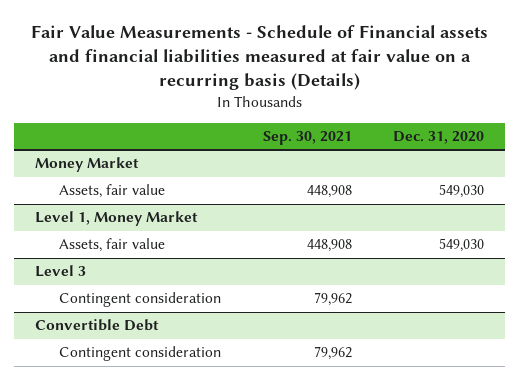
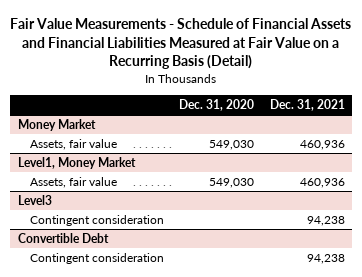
[30,25,488,91] Fair Value Measurements - Schedule of Financial assets and financial liabilities measured at fair value on a recurring basis (Details) -> [10,17,352,70] Fair Value Measurements - Schedule of Financial Assets and Financial Liabilities Measured at Fair Value on a Recurring Basis (Detail)
[262,130,352,145] Sep. 30, 2021 -> none
none -> [269,98,345,111] Dec. 31, 2021
[35,211,199,227] Level 1, Money Market -> [17,157,136,170] Level1, Money Market
[35,265,87,278] Level 3 -> [17,195,52,206] Level3

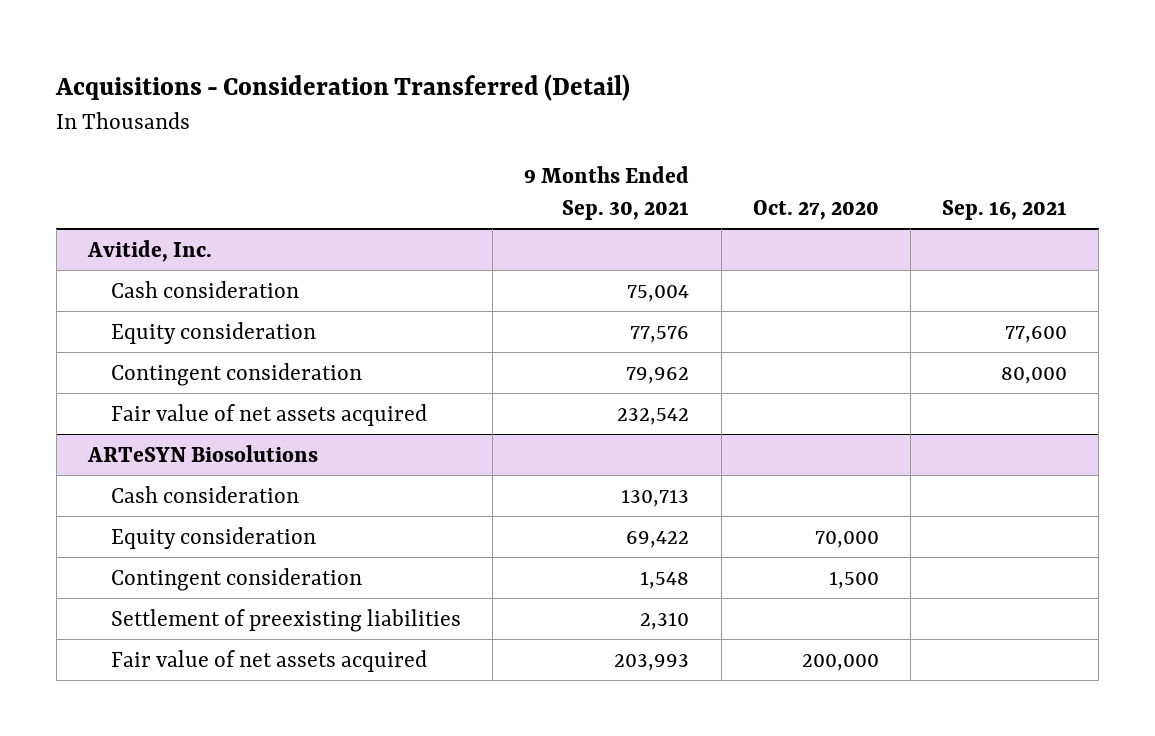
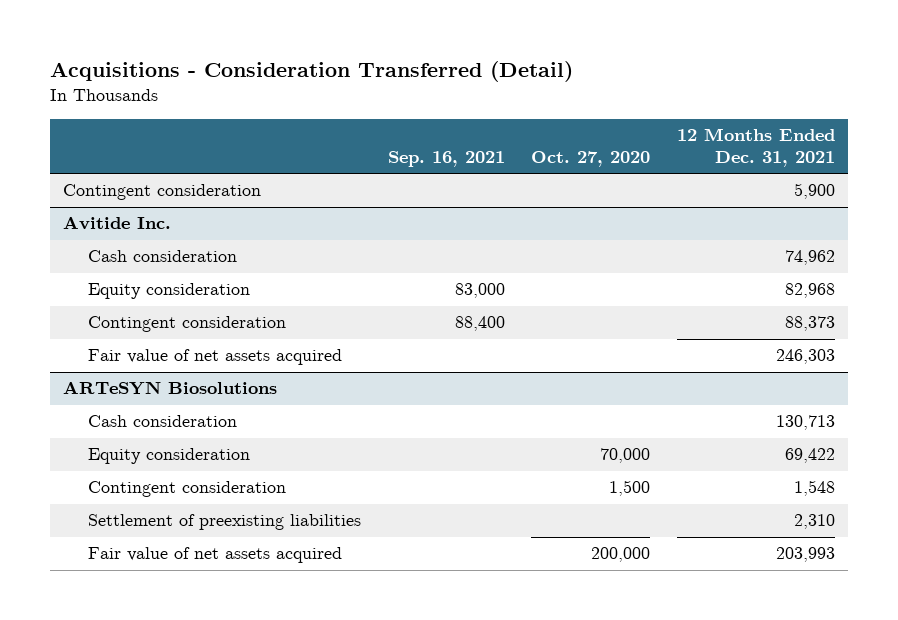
[524,165,690,220] 9 Months Ended Sep. 30, 2021 -> none
none -> [676,128,835,167] 12 Months Ended Dec. 31, 2021
none -> [62,184,261,201] Contingent consideration
[86,239,212,262] Avitide, Inc. -> [62,216,171,231] Avitide Inc.
[1005,325,1068,343] 77,600 -> [454,283,505,299] 83,000
[1001,366,1068,384] 80,000 -> [454,316,505,332] 88,400

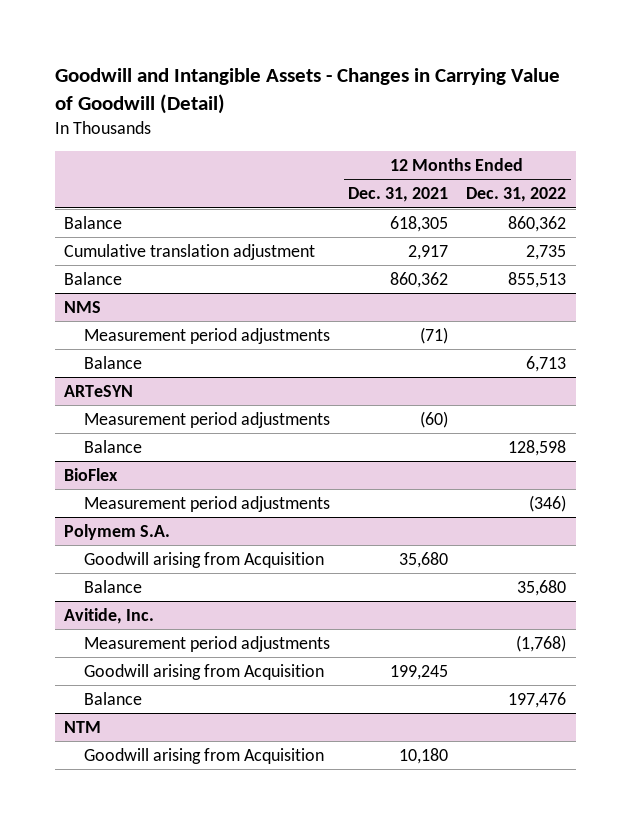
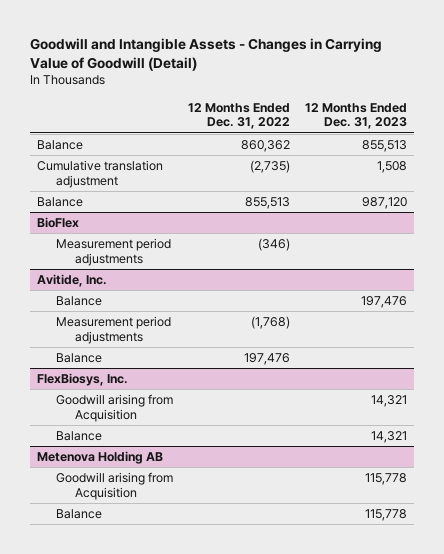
[348,187,449,203] Dec. 31, 2021 -> none
none -> [304,102,407,130] 12 Months Ended Dec. 31, 2023
[526,244,567,260] 2,735 -> [249,160,290,174] (2,735)
[63,300,101,313] NMS -> none
[83,327,330,344] Measurement period adjustments -> none
[83,355,142,369] Balance -> none
[63,384,133,397] ARTeSYN -> none
[83,411,330,428] Measurement period adjustments -> none
[83,439,142,453] Balance -> none
[63,523,170,540] Polymem S.A. -> none
[83,551,324,568] Goodwill arising from Acquisition -> none
[83,579,142,593] Balance -> none
none -> [56,296,103,307] Balance
[83,663,324,680] Goodwill arising from Acquisition -> none
[63,720,101,733] NTM -> none
[83,747,324,764] Goodwill arising from Acquisition -> none
none -> [36,373,128,387] FlexBiosys, Inc.
none -> [56,394,174,422] Goodwill arising from Acquisition
none -> [56,431,103,442] Balance
none -> [36,451,163,465] Metenova Holding AB
none -> [56,472,174,500] Goodwill arising from Acquisition
none -> [56,509,103,520] Balance

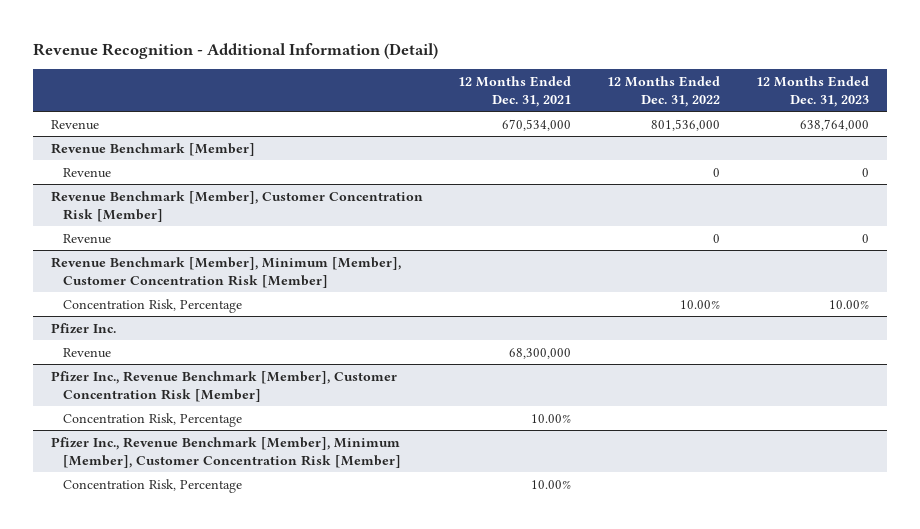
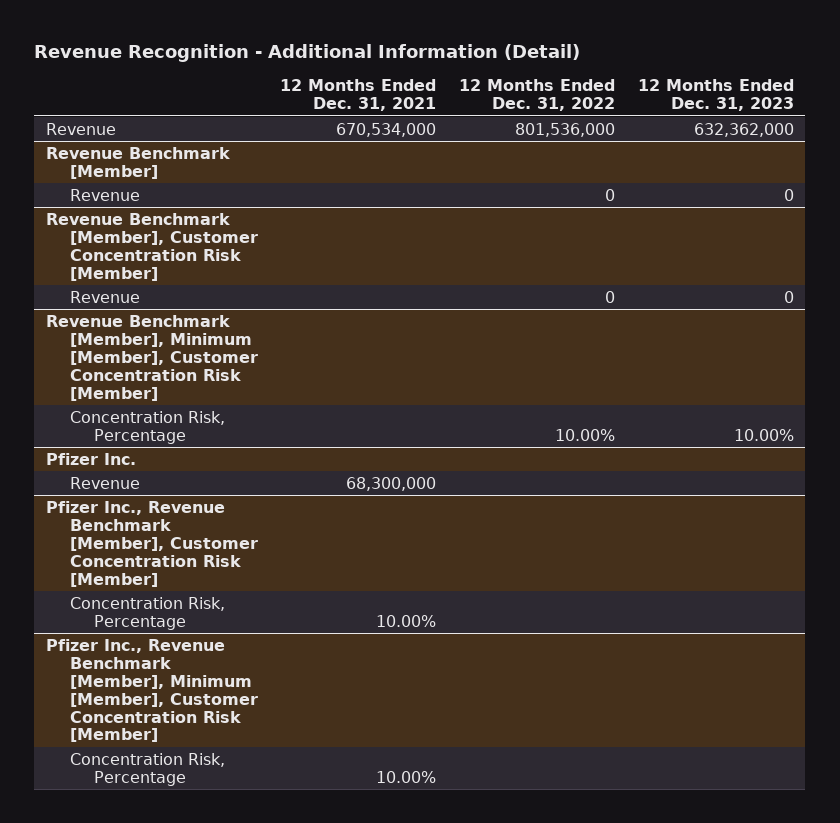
[800,118,870,131] 638,764,000 -> [694,122,795,137] 632,362,000

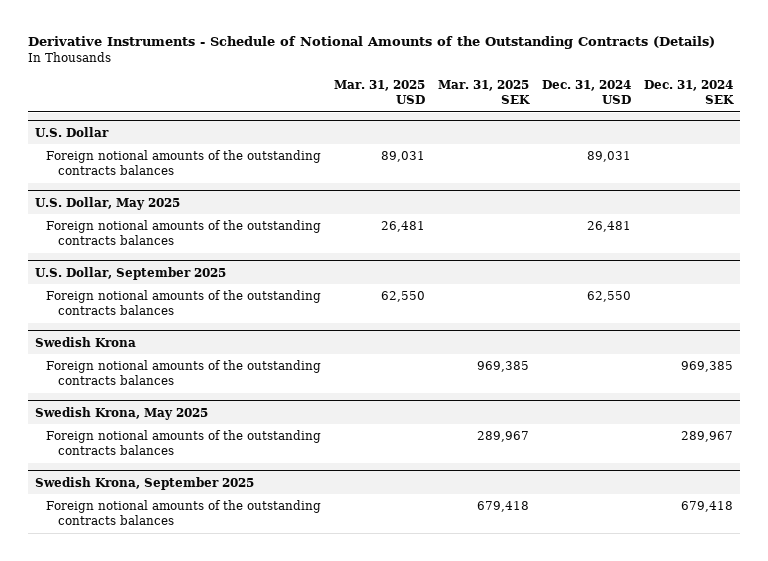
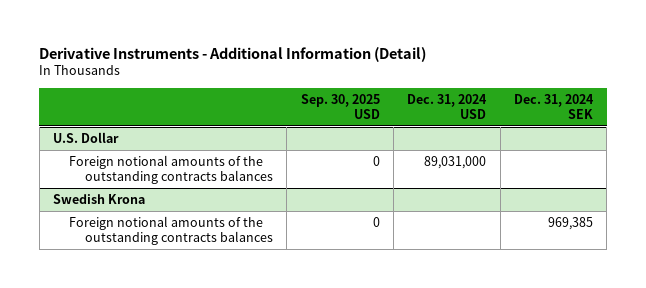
[28,36,716,50] Derivative Instruments - Schedule of Notional Amounts of the Outstanding Contracts (Details) -> [39,46,427,62] Derivative Instruments - Additional Information (Detail)
[334,80,426,105] Mar. 31, 2025 USD -> none
[438,80,531,105] Mar. 31, 2025 SEK -> none
none -> [300,93,380,119] Sep. 30, 2025 USD
[34,196,180,210] U.S. Dollar, May 2025 -> none
[46,220,322,246] Foreign notional amounts of the outstanding contracts balances -> none
[34,266,226,280] U.S. Dollar, September 2025 -> none
[46,290,322,316] Foreign notional amounts of the outstanding contracts balances -> none
[587,151,632,163] 89,031 -> [424,155,487,169] 89,031,000
[34,406,208,420] Swedish Krona, May 2025 -> none
[46,430,322,456] Foreign notional amounts of the outstanding contracts balances -> none
[34,476,254,490] Swedish Krona, September 2025 -> none
[46,500,322,526] Foreign notional amounts of the outstanding contracts balances -> none

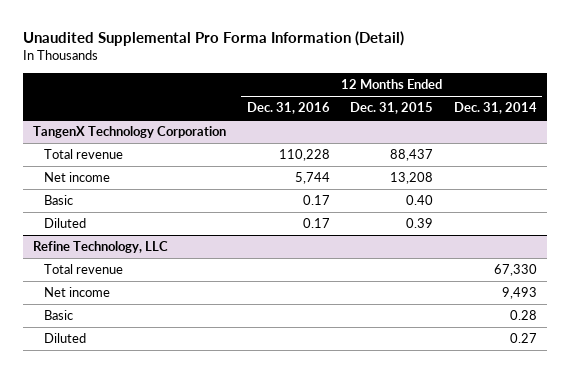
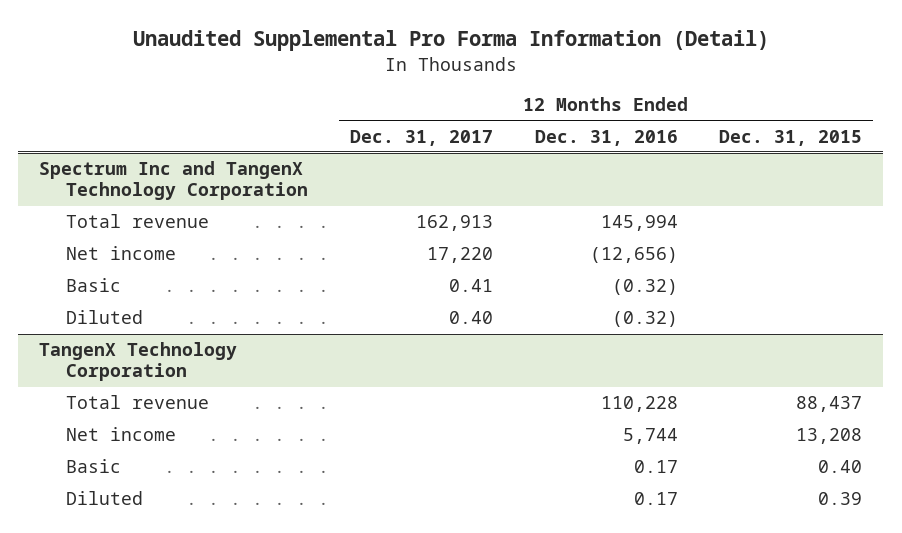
[453,102,537,115] Dec. 31, 2014 -> none
none -> [349,129,493,146] Dec. 31, 2017
none -> [39,161,308,201] Spectrum Inc and TangenX Technology Corporation
none -> [65,214,209,229] Total revenue
none -> [65,246,176,261] Net income
none -> [65,278,121,293] Basic
none -> [65,310,143,325] Diluted
[33,241,169,254] Refine Technology, LLC -> none
[43,264,123,275] Total revenue -> none
[43,287,110,298] Net income -> none
[43,310,73,321] Basic -> none
[43,333,86,344] Diluted -> none

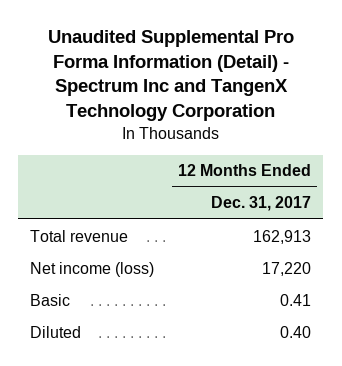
[132,30,769,52] Unaudited Supplemental Pro Forma Information (Detail) -> [47,29,294,122] Unaudited Supplemental Pro Forma Information (Detail) - Spectrum Inc and TangenX Technology Corporation
[534,129,678,146] Dec. 31, 2016 -> none
[719,129,863,146] Dec. 31, 2015 -> none
[39,161,308,201] Spectrum Inc and TangenX Technology Corporation -> none
[65,246,176,261] Net income -> [30,261,155,277] Net income (loss)
[39,342,238,382] TangenX Technology Corporation -> none
[65,395,209,410] Total revenue -> none
[65,427,176,442] Net income -> none
[65,459,121,474] Basic -> none
[65,491,143,506] Diluted -> none

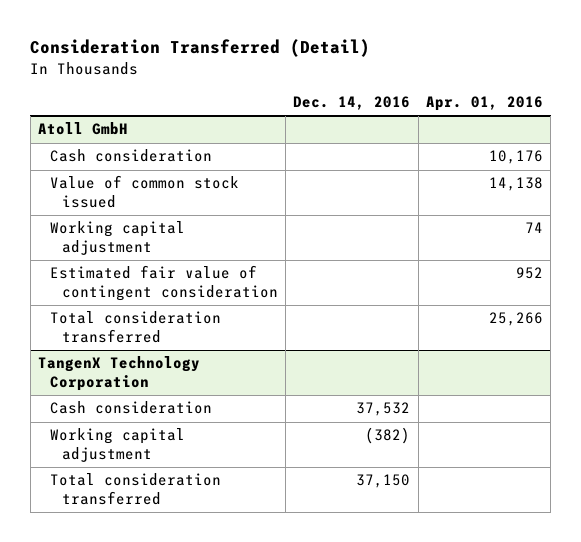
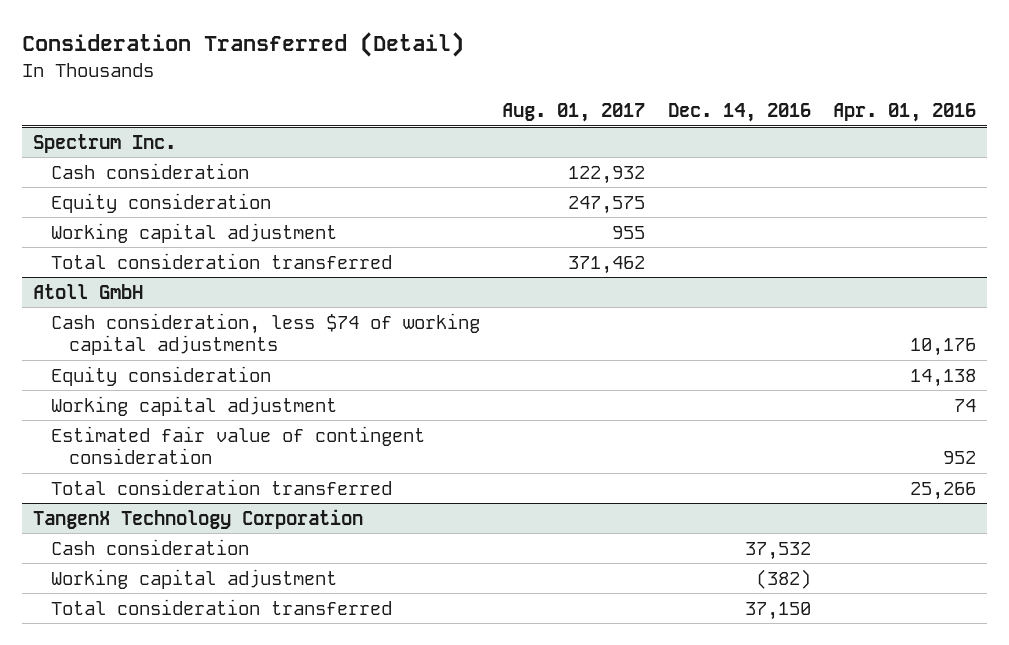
none -> [502,103,646,123] Aug. 01, 2017
none -> [33,133,177,153] Spectrum Inc.
none -> [51,162,250,179] Cash consideration
none -> [51,192,272,213] Equity consideration
none -> [51,222,338,243] Working capital adjustment
none -> [51,252,393,269] Total consideration transferred
[49,149,212,163] Cash consideration -> [51,312,481,356] Cash consideration, less $74 of working capital adjustments
[49,175,239,209] Value of common stock issued -> [51,365,272,386] Equity consideration

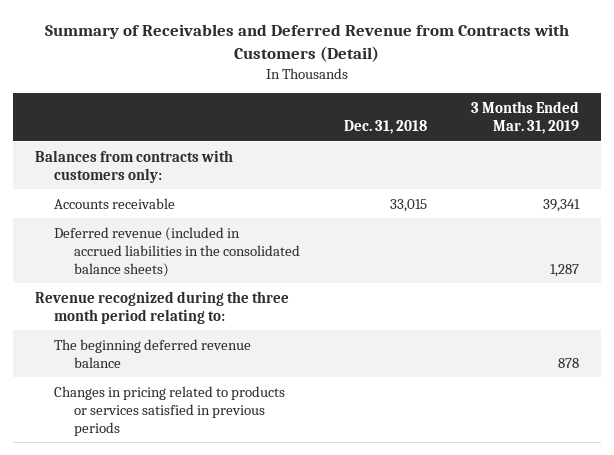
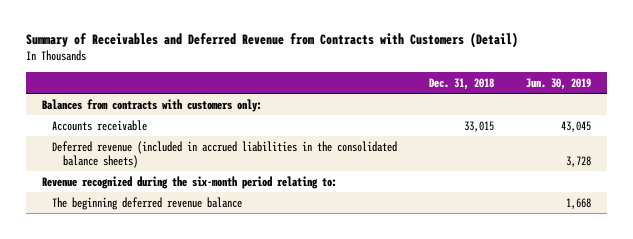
[471,100,580,135] 3 Months Ended Mar. 31, 2019 -> none
none -> [525,77,591,90] Jun. 30, 2019
[34,290,289,324] Revenue recognized during the three month period relating to: -> [41,175,337,189] Revenue recognized during the six-month period relating to:
[54,385,286,436] Changes in pricing related to products or services satisfied in previous periods -> none

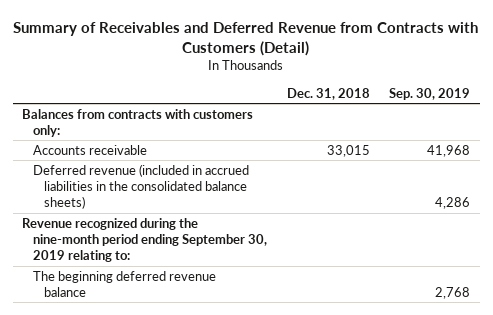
[525,77,591,90] Jun. 30, 2019 -> none
none -> [389,87,471,100] Sep. 30, 2019
[41,175,337,189] Revenue recognized during the six-month period relating to: -> [22,217,268,263] Revenue recognized during the nine-month period ending September 30, 2019 relating to:

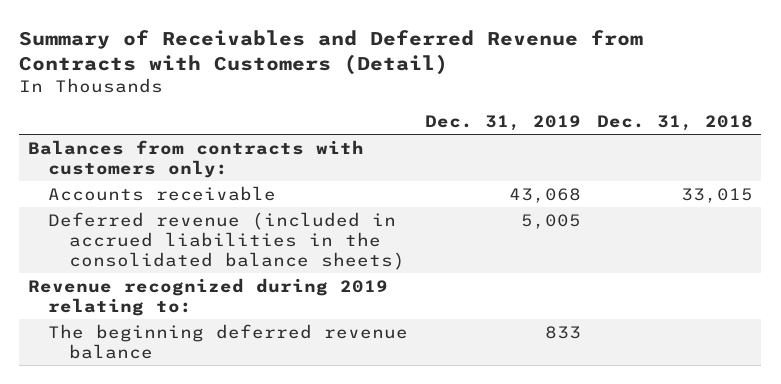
[389,87,471,100] Sep. 30, 2019 -> none
none -> [424,114,581,131] Dec. 31, 2019
[22,217,268,263] Revenue recognized during the nine-month period ending September 30, 2019 relating to: -> [27,277,388,316] Revenue recognized during 2019 relating to:

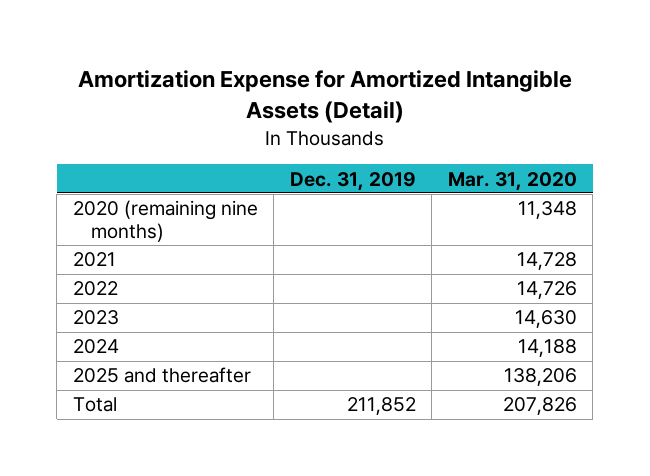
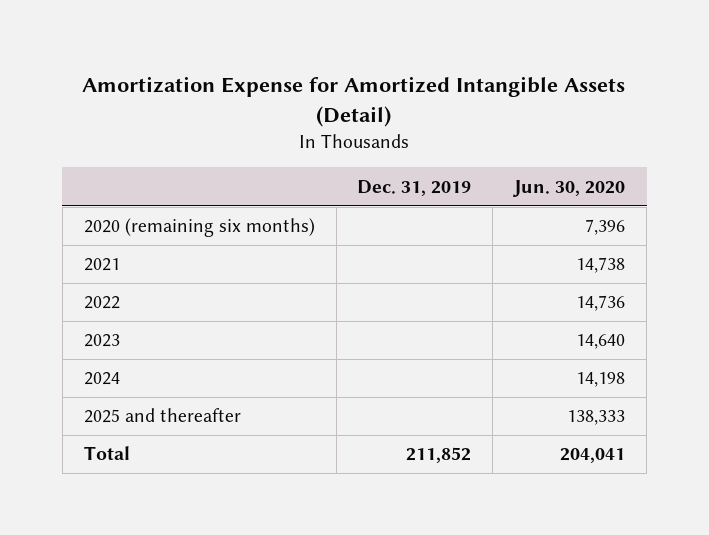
[447,171,577,191] Mar. 31, 2020 -> none
none -> [513,179,626,197] Jun. 30, 2020
[72,200,258,243] 2020 (remaining nine months) -> [83,218,315,238] 2020 (remaining six months)

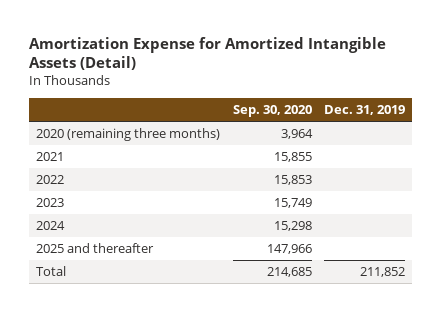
[513,179,626,197] Jun. 30, 2020 -> none
none -> [232,105,312,118] Sep. 30, 2020
[83,218,315,238] 2020 (remaining six months) -> [35,128,220,142] 2020 (remaining three months)

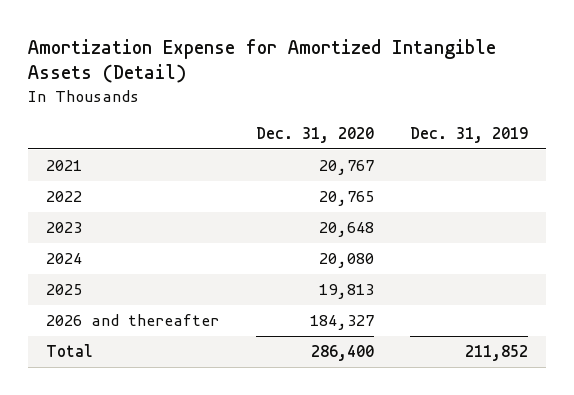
[232,105,312,118] Sep. 30, 2020 -> none
none -> [255,127,374,144] Dec. 31, 2020
[35,128,220,142] 2020 (remaining three months) -> none
none -> [46,283,83,295] 2025
[35,243,154,254] 2025 and thereafter -> [46,313,220,326] 2026 and thereafter

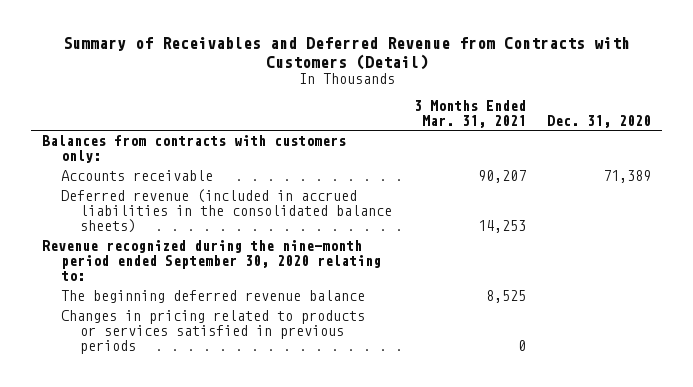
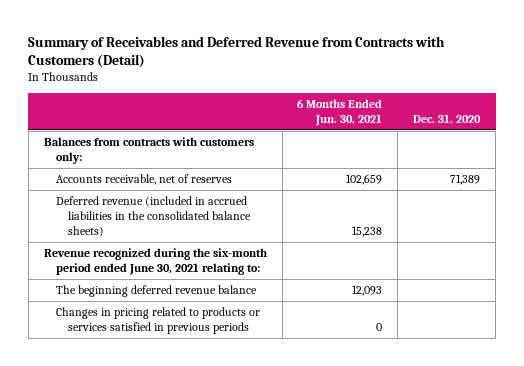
[413,99,526,128] 3 Months Ended Mar. 31, 2021 -> none
none -> [297,99,383,126] 6 Months Ended Jun. 30, 2021
[60,170,213,182] Accounts receivable -> [55,174,232,186] Accounts receivable, net of reserves
[42,240,381,282] Revenue recognized during the nine-month period ended September 30, 2020 relating to: -> [43,248,267,275] Revenue recognized during the six-month period ended June 30, 2021 relating to:

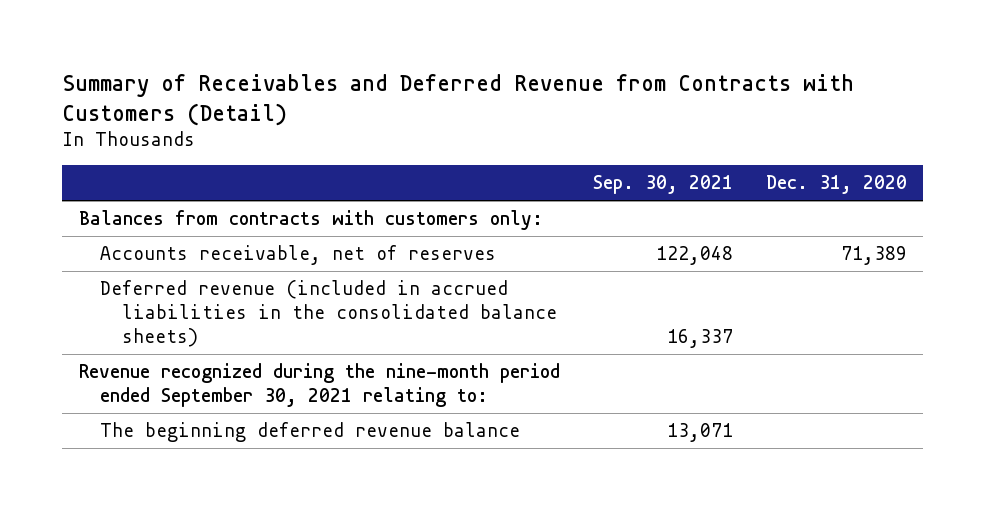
[297,99,383,126] 6 Months Ended Jun. 30, 2021 -> none
none -> [592,175,733,195] Sep. 30, 2021
[43,248,267,275] Revenue recognized during the six-month period ended June 30, 2021 relating to: -> [78,363,560,408] Revenue recognized during the nine-month period ended September 30, 2021 relating to:
[55,307,260,334] Changes in pricing related to products or services satisfied in previous periods -> none

